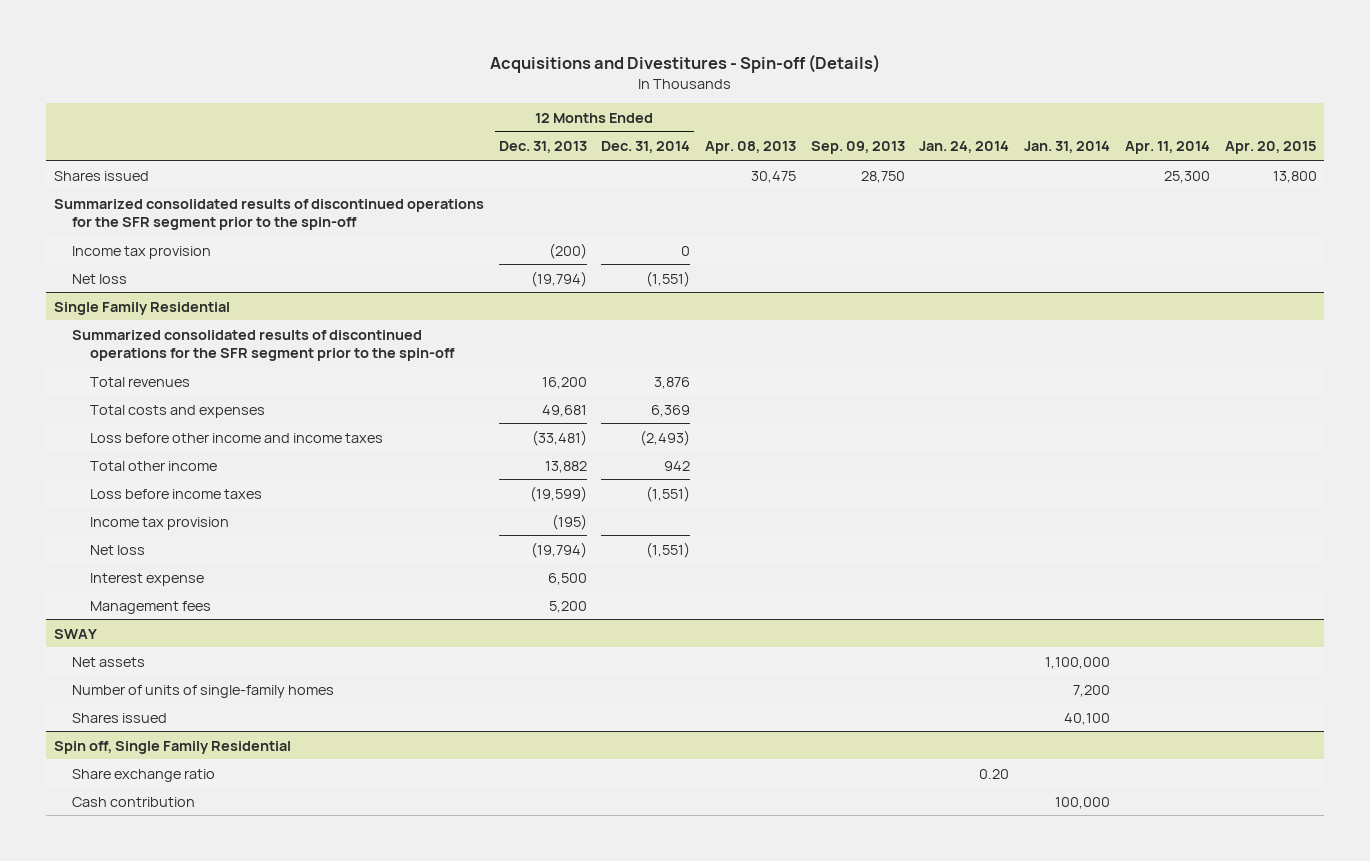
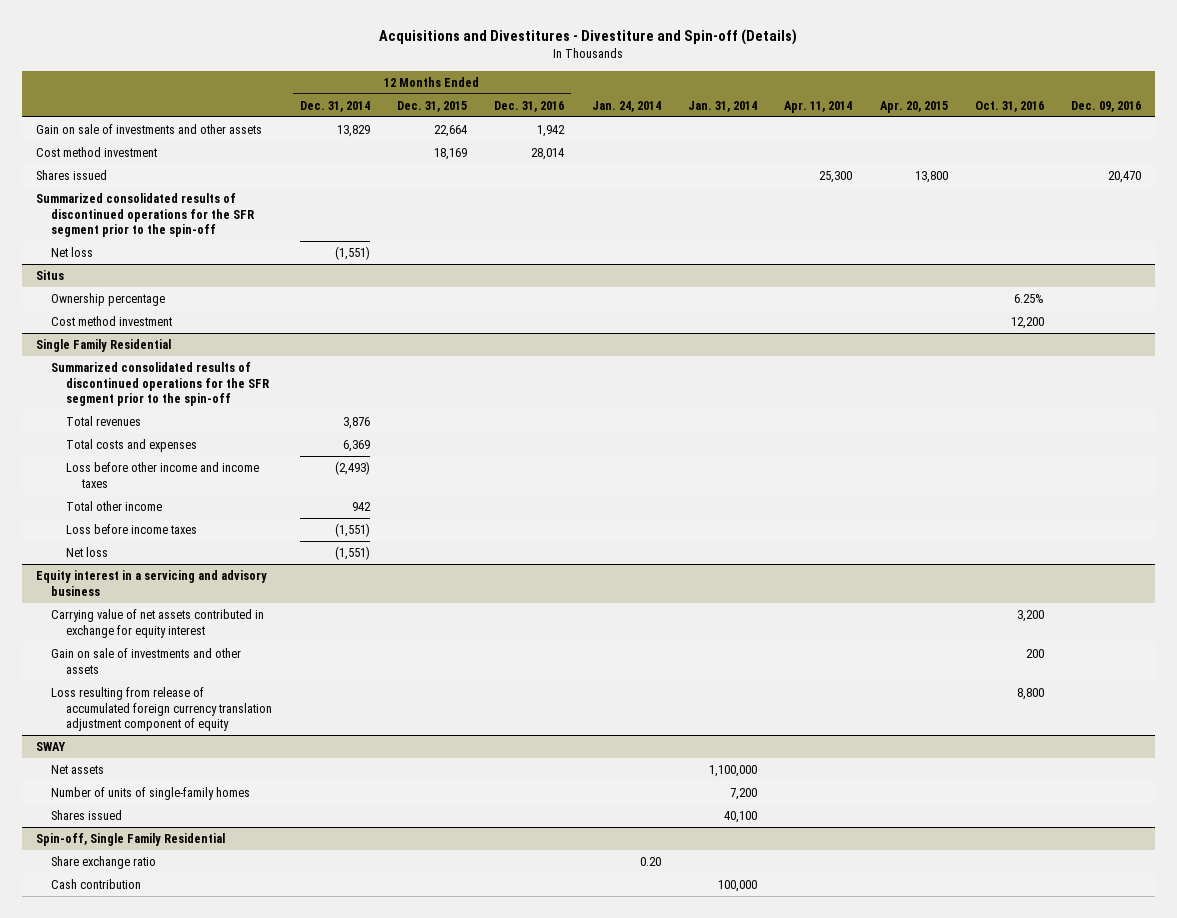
[490,53,881,73] Acquisitions and Divestitures - Spin-off (Details) -> [379,29,798,46] Acquisitions and Divestitures - Divestiture and Spin-off (Details)
[498,141,587,154] Dec. 31, 2013 -> none
[704,141,796,155] Apr. 08, 2013 -> none
[810,141,905,155] Sep. 09, 2013 -> none
none -> [396,100,467,112] Dec. 31, 2015
none -> [494,100,565,112] Dec. 31, 2016
none -> [974,100,1044,112] Oct. 31, 2016
none -> [1071,100,1142,112] Dec. 09, 2016
none -> [35,123,262,134] Gain on sale of investments and other assets
none -> [35,146,157,157] Cost method investment
[71,245,211,259] Income tax provision -> none
none -> [35,269,64,280] Situs
none -> [51,292,166,306] Ownership percentage
none -> [51,315,173,326] Cost method investment
[89,516,229,530] Income tax provision -> none
[89,572,204,586] Interest expense -> none
[89,600,211,614] Management fees -> none
none -> [35,569,267,596] Equity interest in a servicing and advisory business
none -> [51,608,265,638] Carrying value of net assets contributed in exchange for equity interest
none -> [51,647,242,674] Gain on sale of investments and other assets
none -> [51,686,273,732] Loss resulting from release of accumulated foreign currency translation adjustment component of equity
[53,740,291,754] Spin off, Single Family Residential -> [35,832,225,846] Spin-off, Single Family Residential

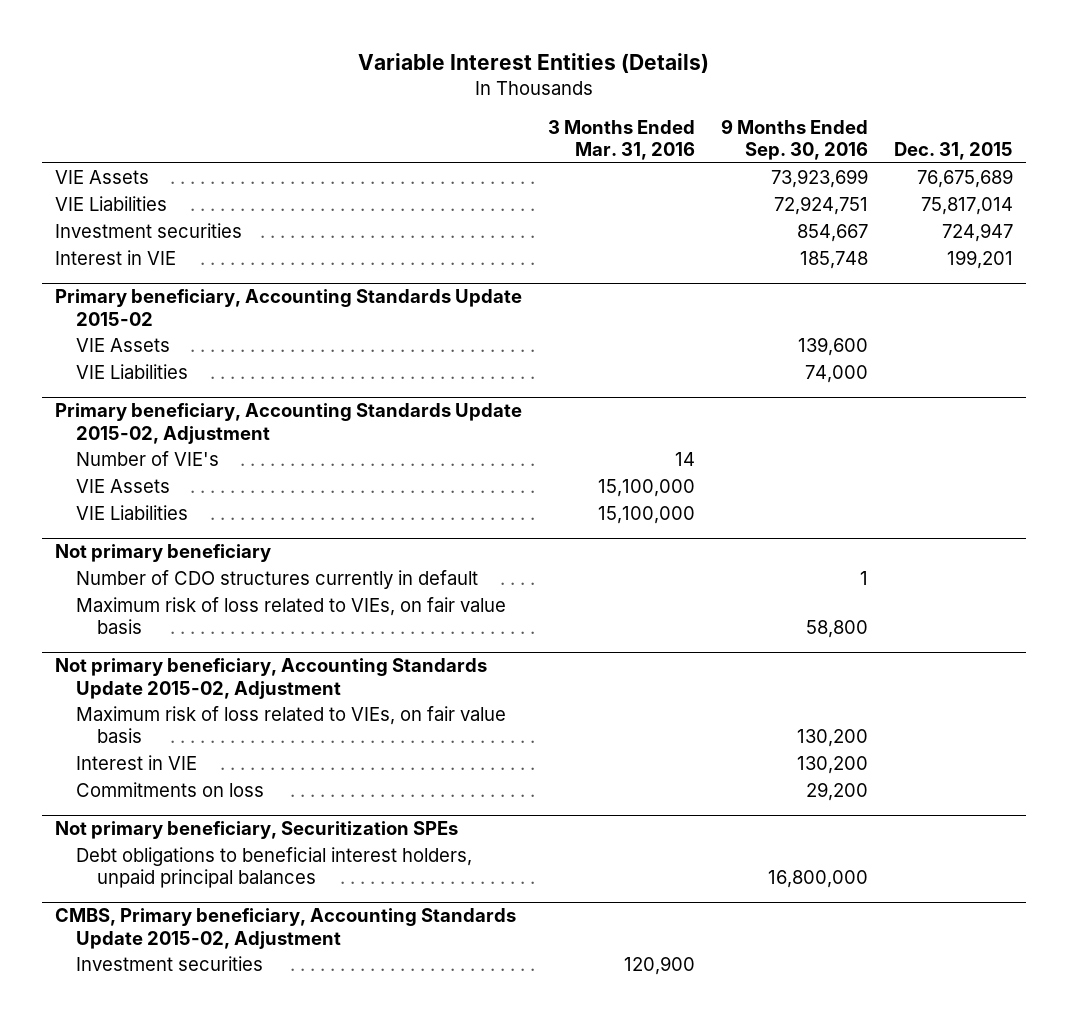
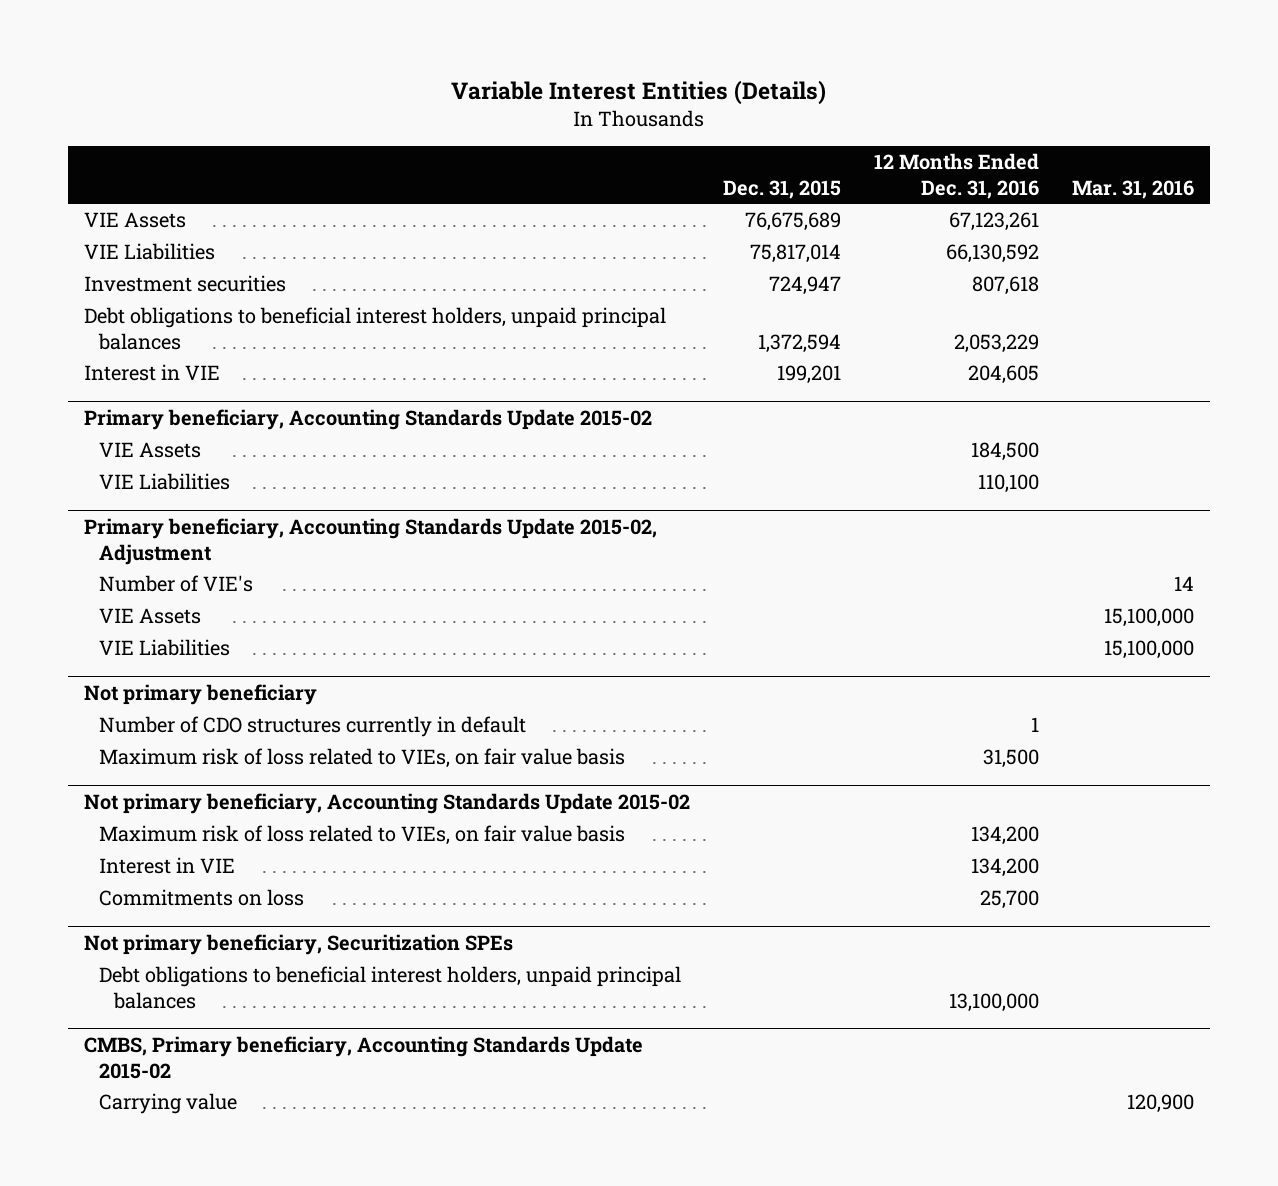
[547,119,695,160] 3 Months Ended Mar. 31, 2016 -> none
[720,118,868,160] 9 Months Ended Sep. 30, 2016 -> none
none -> [873,152,1039,199] 12 Months Ended Dec. 31, 2016
none -> [1071,179,1194,199] Mar. 31, 2016
none -> [84,307,667,350] Debt obligations to beneficial interest holders, unpaid principal balances
[54,658,487,699] Not primary beneficiary, Accounting Standards Update 2015-02, Adjustment -> [84,792,691,814] Not primary beneficiary, Accounting Standards Update 2015-02
[75,956,263,972] Investment securities -> none
[54,908,516,949] CMBS, Primary beneficiary, Accounting Standards Update 2015-02, Adjustment -> [84,1035,644,1079] CMBS, Primary beneficiary, Accounting Standards Update 2015-02
none -> [98,1093,237,1115] Carrying value

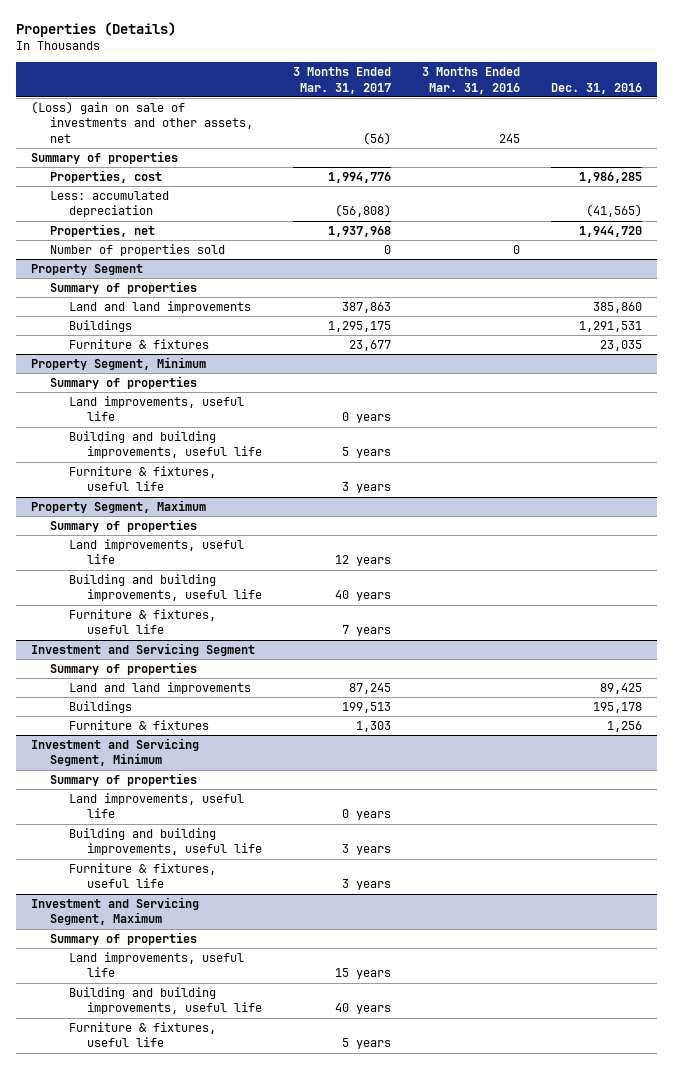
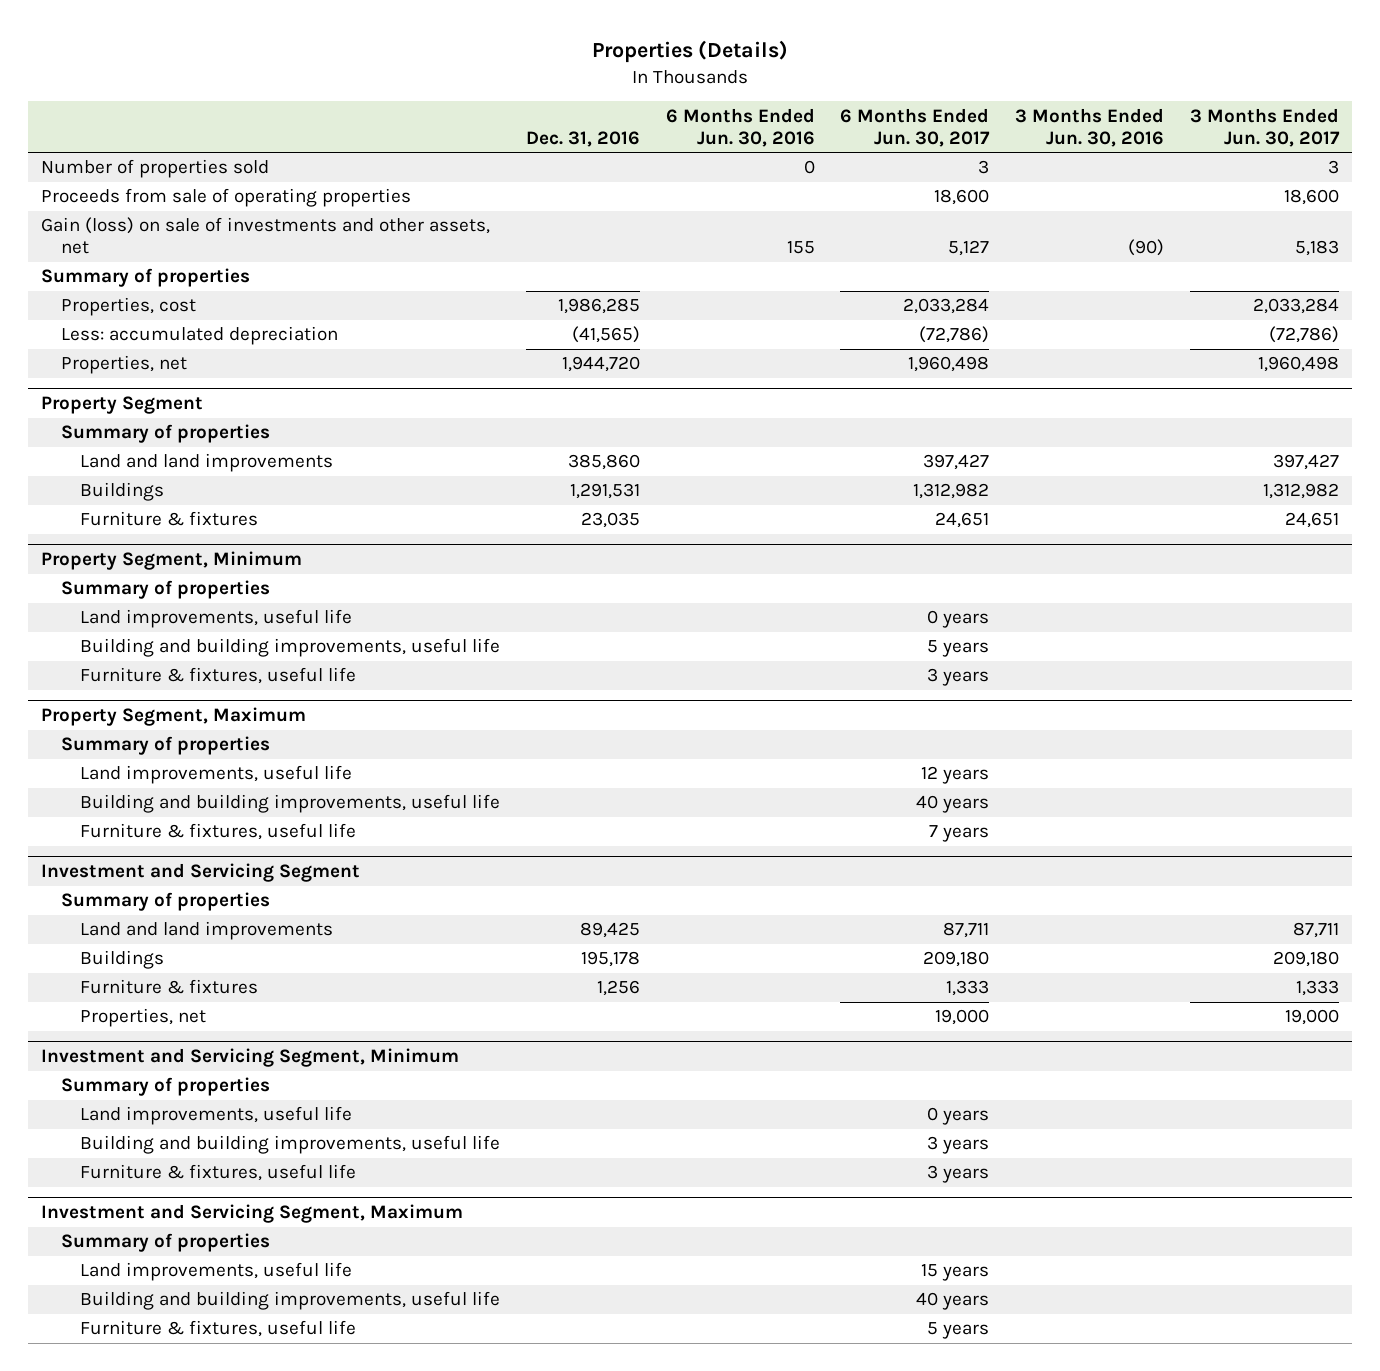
[293,67,392,94] 3 Months Ended Mar. 31, 2017 -> none
[422,67,521,94] 3 Months Ended Mar. 31, 2016 -> none
none -> [665,107,815,147] 6 Months Ended Jun. 30, 2016
none -> [840,107,991,147] 6 Months Ended Jun. 30, 2017
none -> [1015,107,1165,147] 3 Months Ended Jun. 30, 2016
none -> [1190,107,1341,147] 3 Months Ended Jun. 30, 2017
[50,243,226,256] Number of properties sold -> [41,159,270,179] Number of properties sold
none -> [41,188,412,208] Proceeds from sale of operating properties
[31,100,254,143] (Loss) gain on sale of investments and other assets, net -> [41,217,491,255] Gain (loss) on sale of investments and other assets, net
none -> [79,1008,206,1028] Properties, net

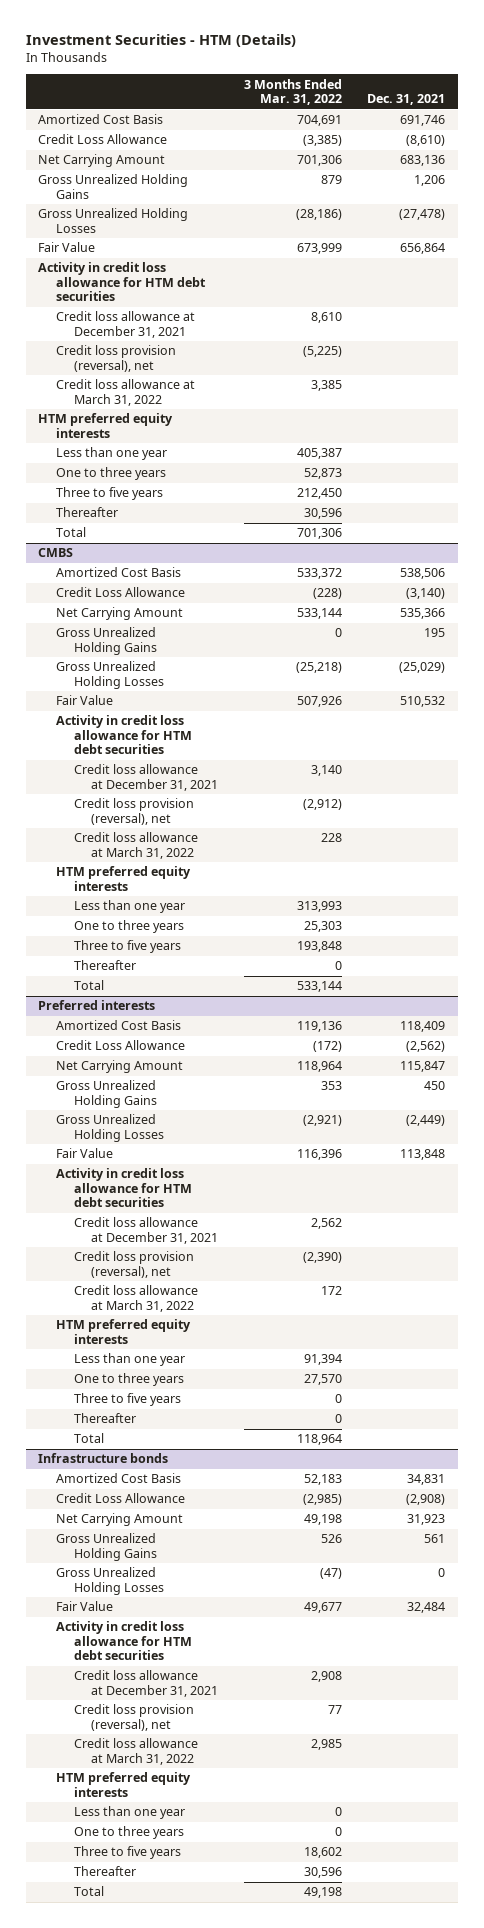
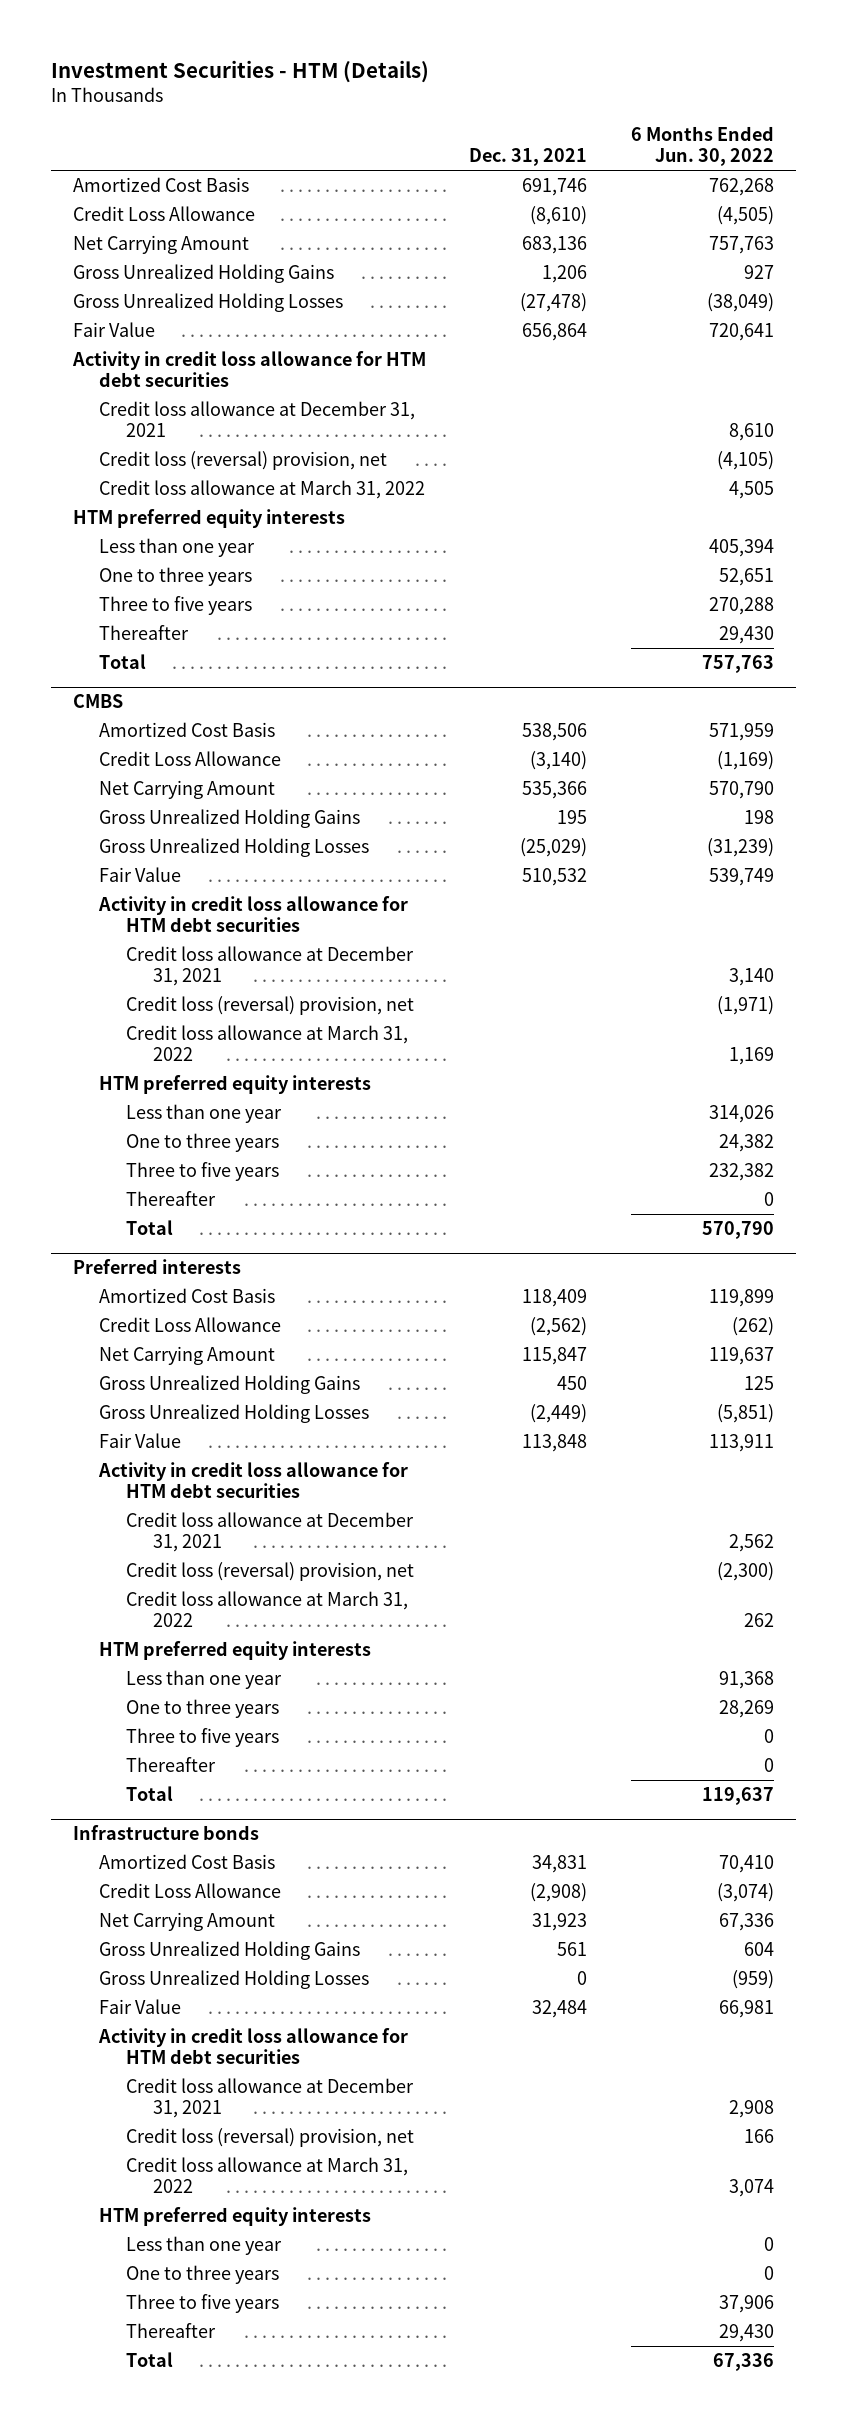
[243,78,342,106] 3 Months Ended Mar. 31, 2022 -> none
none -> [631,126,775,167] 6 Months Ended Jun. 30, 2022
[56,345,177,372] Credit loss provision (reversal), net -> [99,450,388,470] Credit loss (reversal) provision, net
[73,798,194,825] Credit loss provision (reversal), net -> [126,995,415,1015] Credit loss (reversal) provision, net
[73,1251,194,1278] Credit loss provision (reversal), net -> [126,1561,415,1581] Credit loss (reversal) provision, net
[73,1704,194,1731] Credit loss provision (reversal), net -> [126,2127,415,2147] Credit loss (reversal) provision, net

